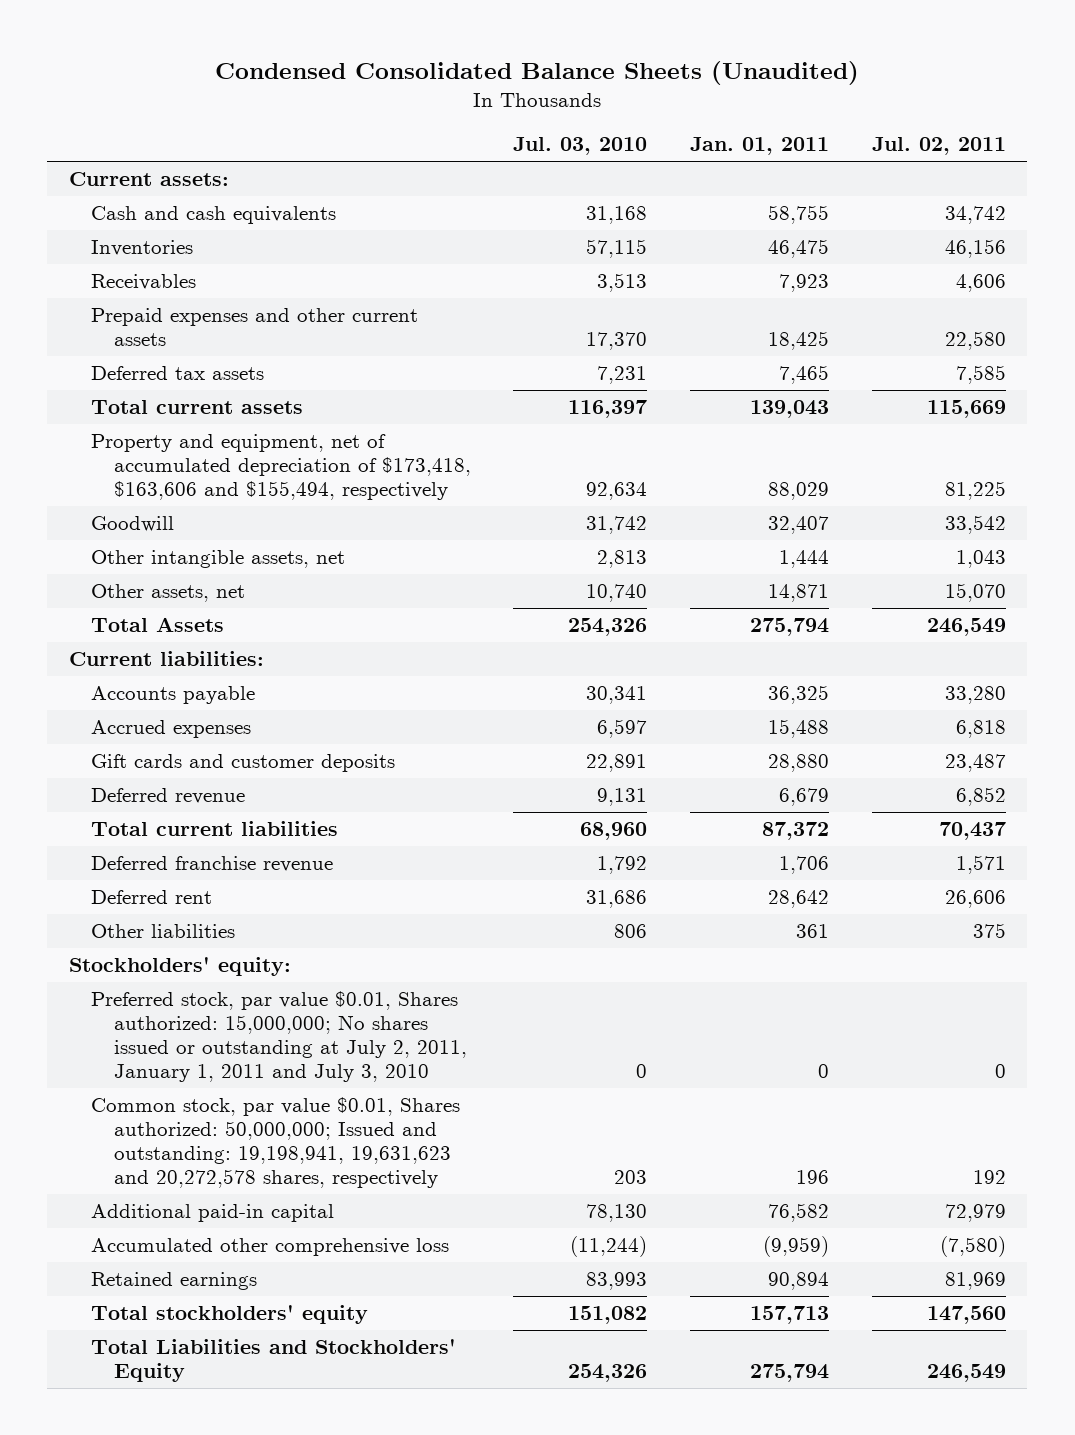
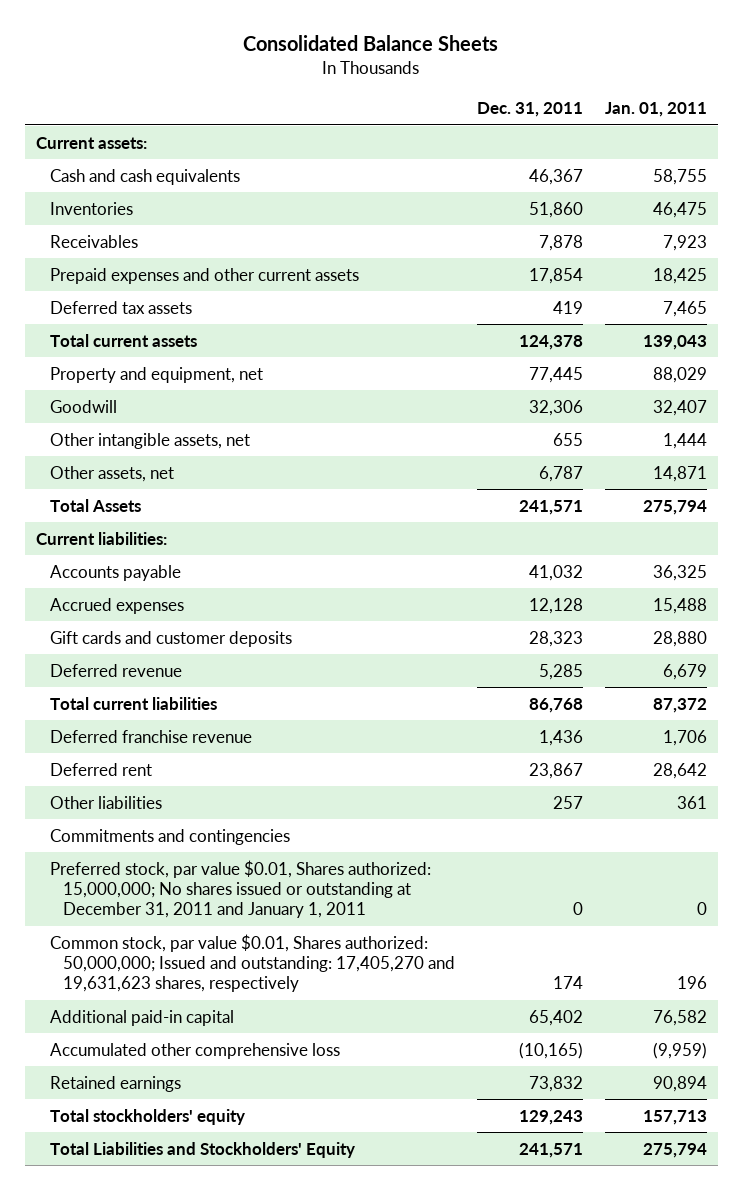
[215,61,860,86] Condensed Consolidated Balance Sheets (Unaudited) -> [243,35,499,52] Consolidated Balance Sheets
[513,137,648,156] Jul. 03, 2010 -> none
[871,137,1006,156] Jul. 02, 2011 -> none
none -> [477,102,584,118] Dec. 31, 2011
[91,434,471,501] Property and equipment, net of accumulated depreciation of $173,418, $163,606 and $155,494, respectively -> [49,366,263,383] Property and equipment, net
[68,957,291,977] Stockholders' equity: -> none
none -> [49,828,290,845] Commitments and contingencies
[91,991,467,1083] Preferred stock, par value $0.01, Shares authorized: 15,000,000; No shares issued or outstanding at July 2, 2011, January 1, 2011 and July 3, 2010 -> [49,859,431,919] Preferred stock, par value $0.01, Shares authorized: 15,000,000; No shares issued or outstanding at December 31, 2011 and January 1, 2011
[91,1097,461,1189] Common stock, par value $0.01, Shares authorized: 50,000,000; Issued and outstanding: 19,198,941, 19,631,623 and 20,272,578 shares, respectively -> [49,933,456,993] Common stock, par value $0.01, Shares authorized: 50,000,000; Issued and outstanding: 17,405,270 and 19,631,623 shares, respectively

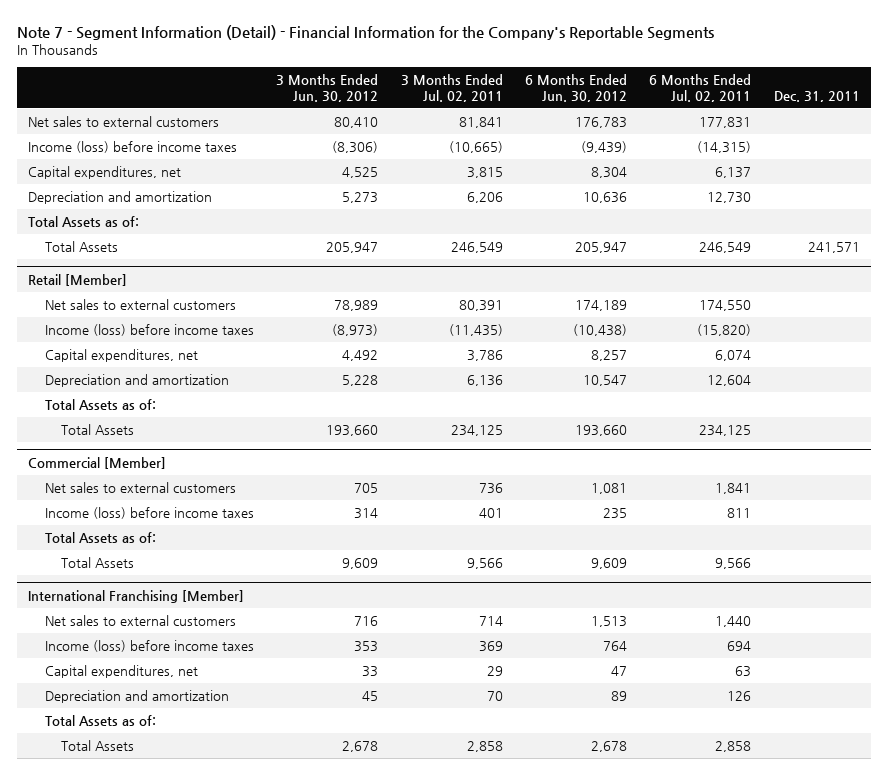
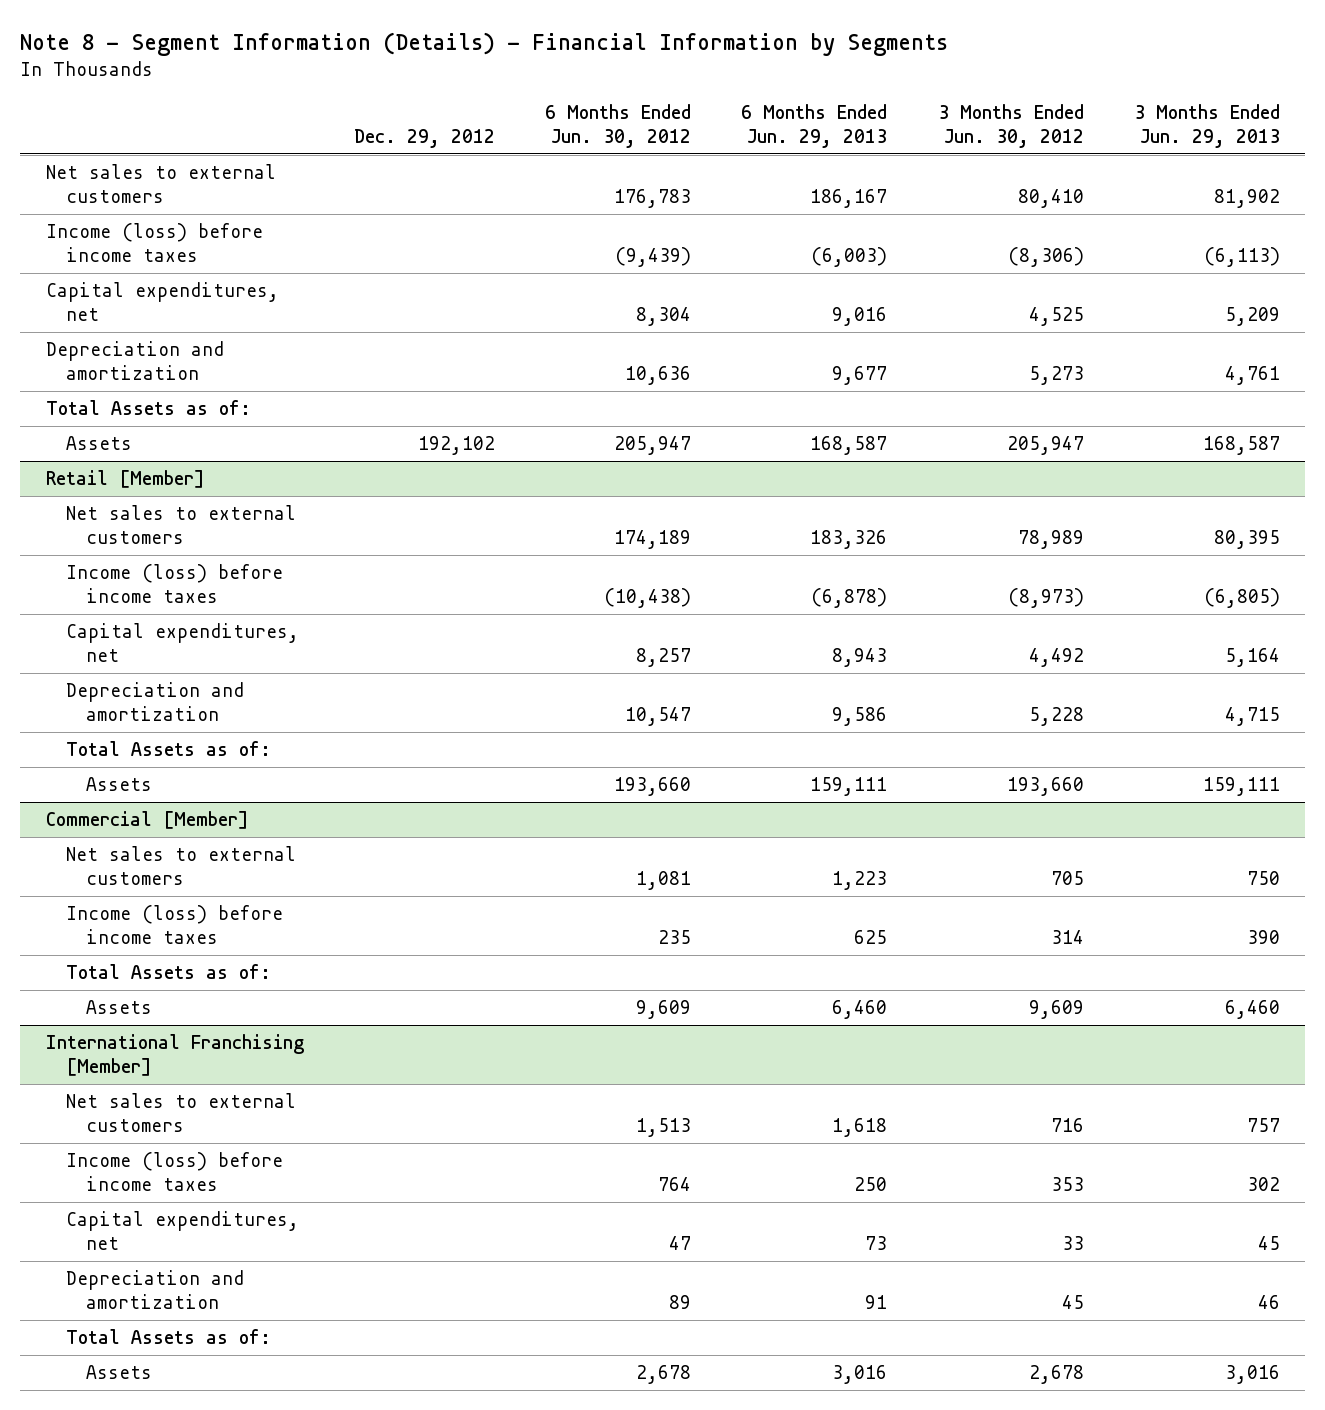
[16,24,714,40] Note 7 - Segment Information (Detail) - Financial Information for the Company's Reportable Segments -> [20,31,949,56] Note 8 - Segment Information (Details) - Financial Information by Segments
[400,73,503,102] 3 Months Ended Jul. 02, 2011 -> none
[649,73,752,102] 6 Months Ended Jul. 02, 2011 -> none
[773,90,860,102] Dec. 31, 2011 -> none
none -> [353,128,495,148] Dec. 29, 2012
none -> [741,103,888,148] 6 Months Ended Jun. 29, 2013
none -> [1133,103,1280,148] 3 Months Ended Jun. 29, 2013
[44,241,118,253] Total Assets -> [65,435,132,450] Assets
[61,424,135,436] Total Assets -> [86,776,153,791] Assets
[61,557,135,569] Total Assets -> [86,999,153,1014] Assets
[61,740,135,752] Total Assets -> [86,1364,153,1379] Assets

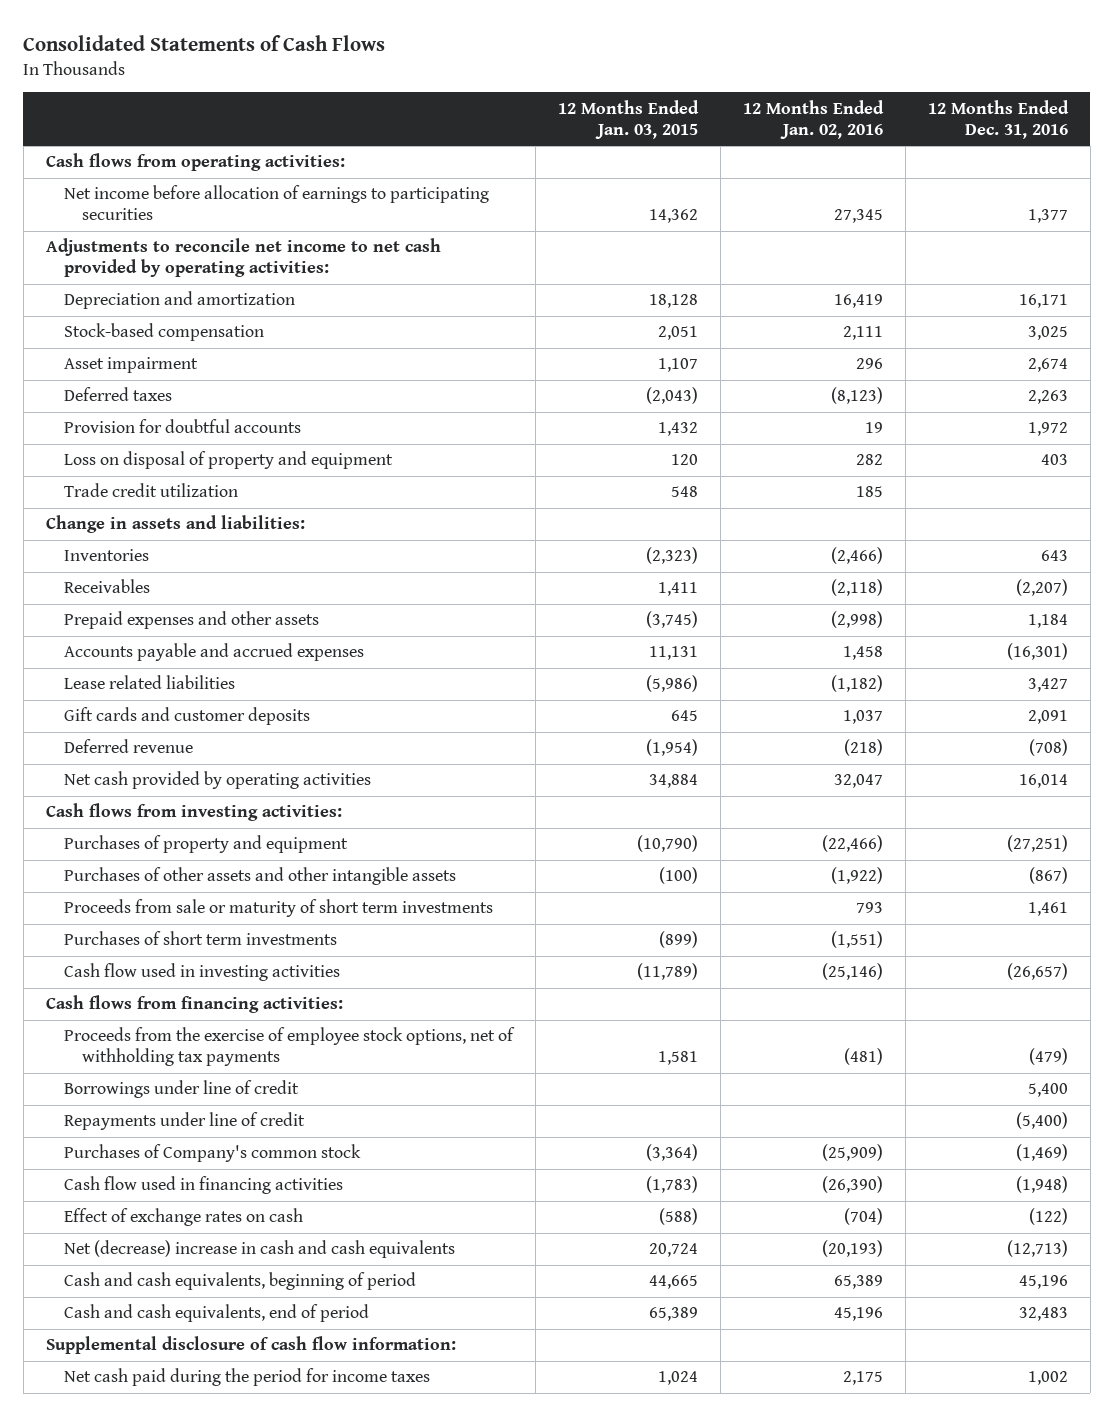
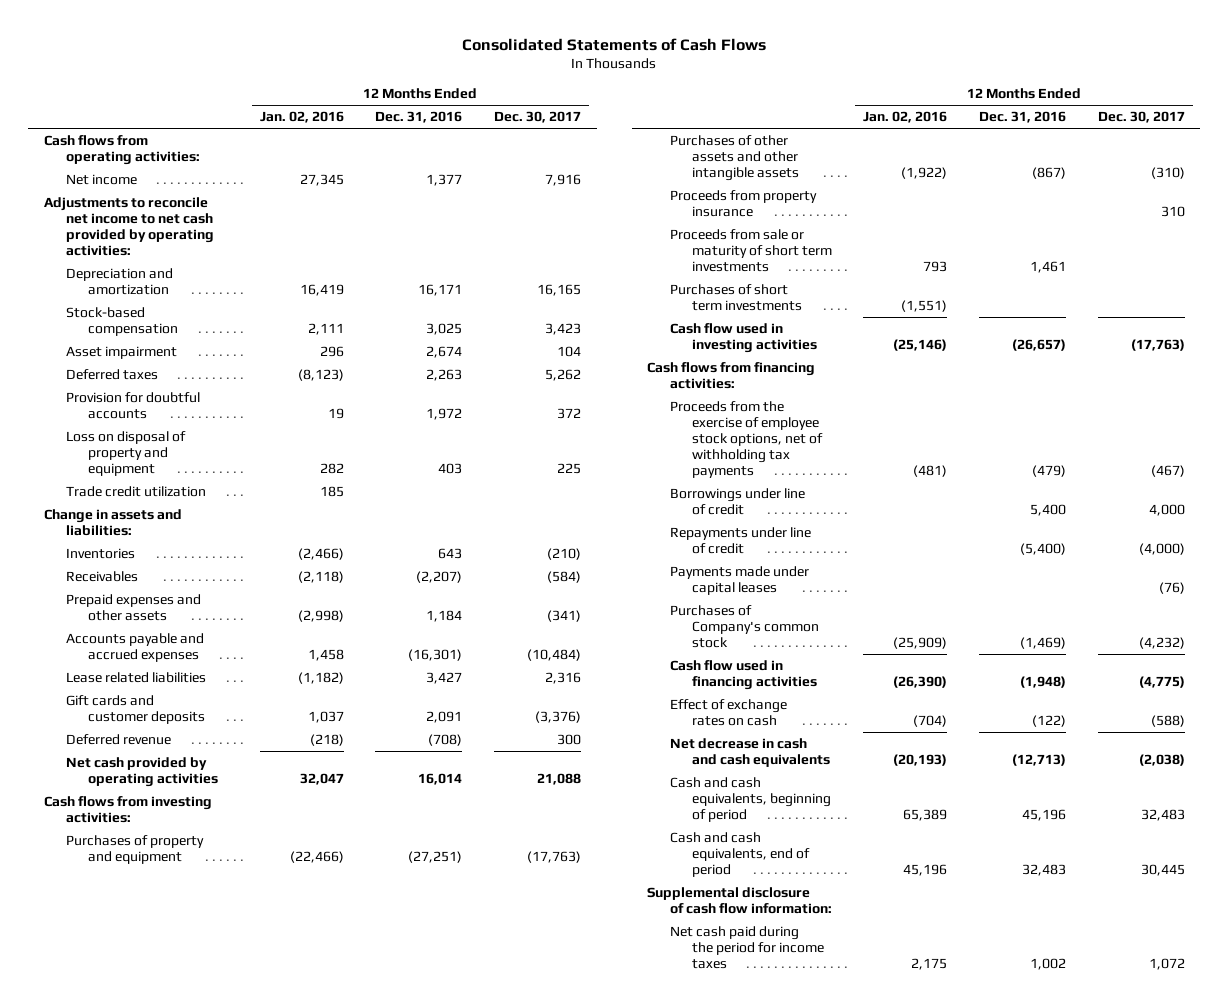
[557,99,699,139] 12 Months Ended Jan. 03, 2015 -> none
none -> [494,111,582,124] Dec. 30, 2017
[63,185,489,221] Net income before allocation of earnings to participating securities -> [66,174,138,186] Net income
none -> [669,190,817,218] Proceeds from property insurance
none -> [669,566,809,596] Payments made under capital leases
[63,1240,455,1259] Net (decrease) increase in cash and cash equivalents -> [669,738,830,768] Net decrease in cash and cash equivalents

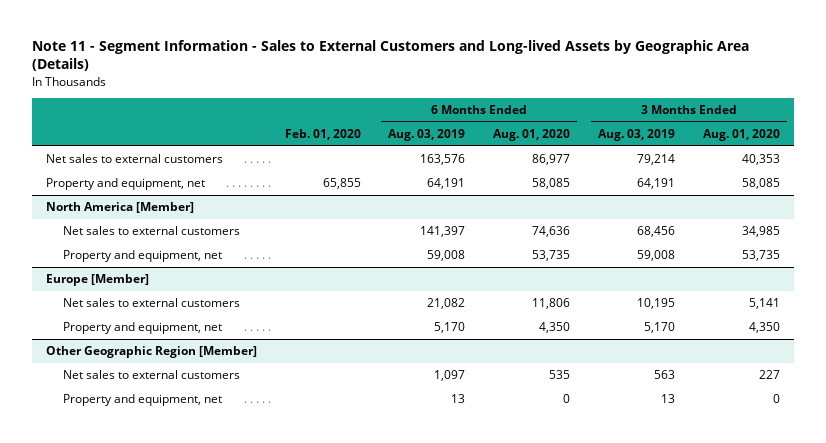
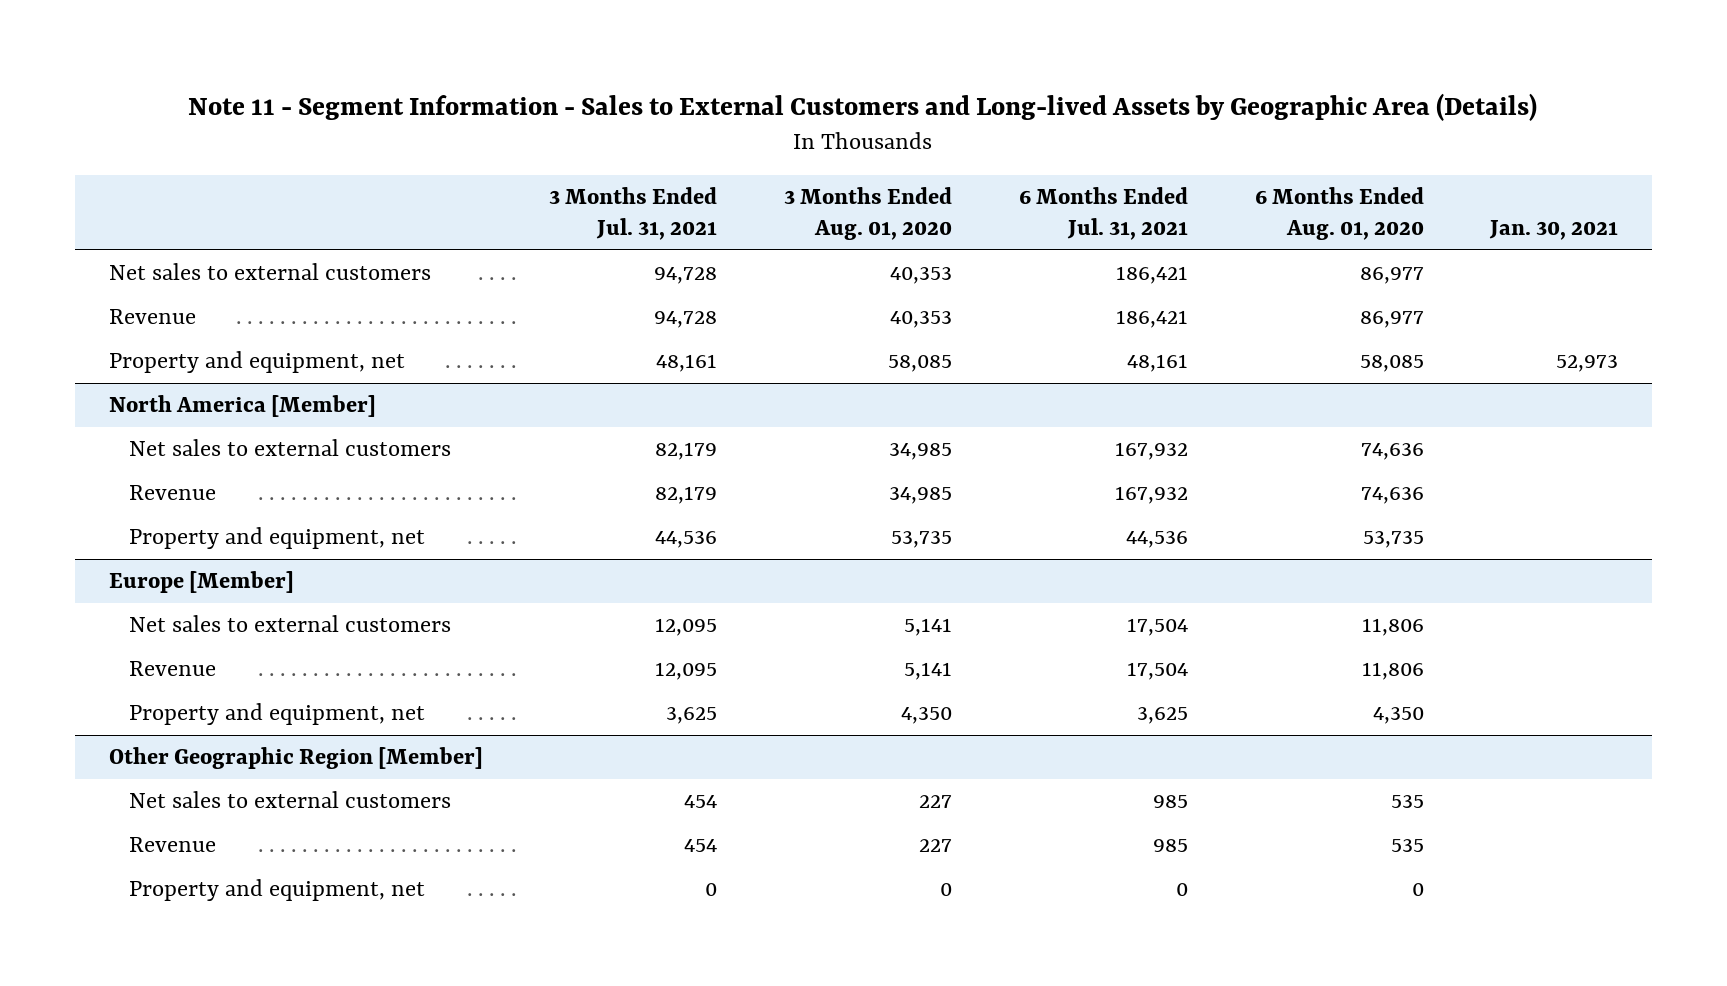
[284,128,361,140] Feb. 01, 2020 -> none
[388,128,466,141] Aug. 03, 2019 -> none
[598,128,676,141] Aug. 03, 2019 -> none
none -> [549,186,718,241] 3 Months Ended Jul. 31, 2021
none -> [1018,186,1188,241] 6 Months Ended Jul. 31, 2021
none -> [1489,220,1619,241] Jan. 30, 2021
none -> [108,309,196,325] Revenue
none -> [129,485,217,501] Revenue
none -> [129,661,217,677] Revenue
none -> [129,837,217,853] Revenue

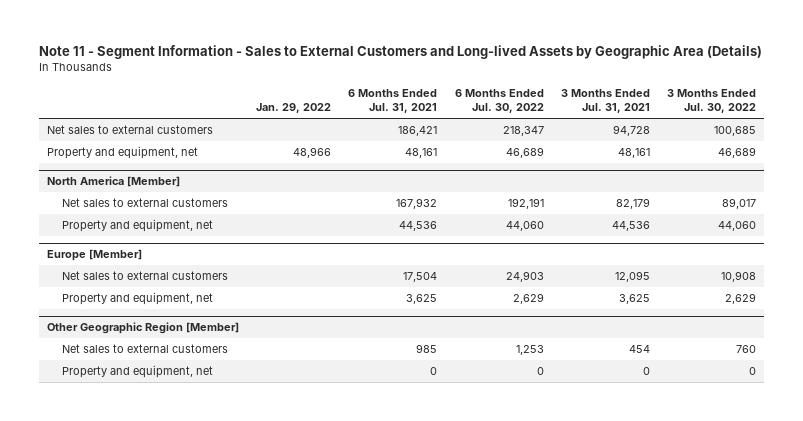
[784,186,953,241] 3 Months Ended Aug. 01, 2020 -> none
[1254,186,1424,241] 6 Months Ended Aug. 01, 2020 -> none
[1489,220,1619,241] Jan. 30, 2021 -> none
none -> [256,103,332,114] Jan. 29, 2022
none -> [454,89,544,114] 6 Months Ended Jul. 30, 2022
none -> [666,89,756,114] 3 Months Ended Jul. 30, 2022
[108,309,196,325] Revenue -> none
[129,485,217,501] Revenue -> none
[129,661,217,677] Revenue -> none
[129,837,217,853] Revenue -> none

